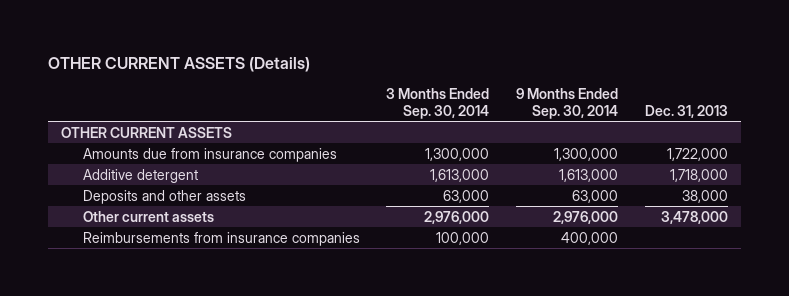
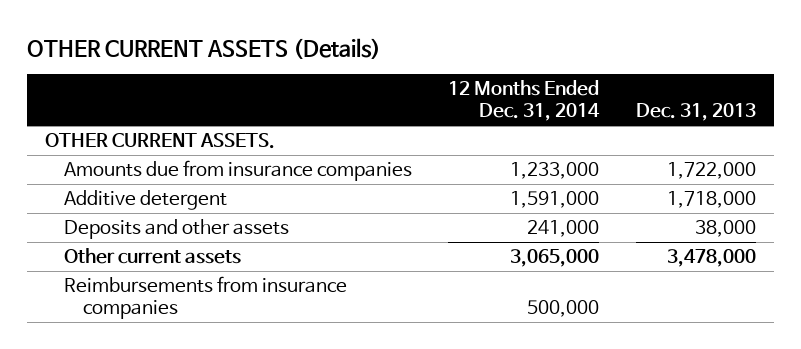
[386,87,490,119] 3 Months Ended Sep. 30, 2014 -> none
[516,87,619,119] 9 Months Ended Sep. 30, 2014 -> none
none -> [448,80,601,122] 12 Months Ended Dec. 31, 2014
[60,126,232,138] OTHER CURRENT ASSETS -> [44,133,275,150] OTHER CURRENT ASSETS.

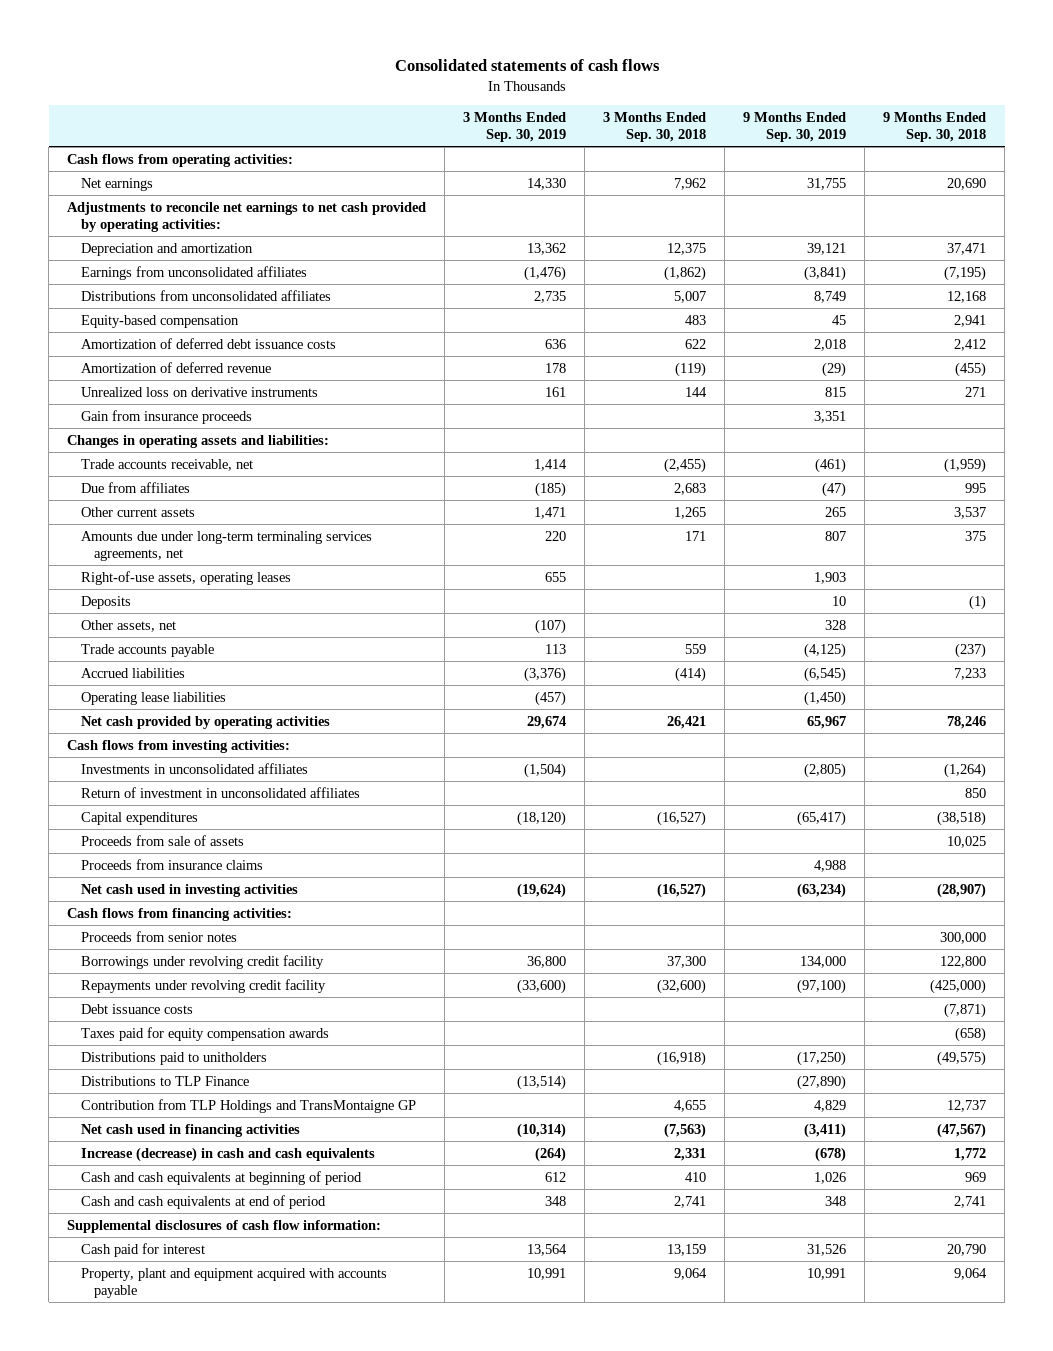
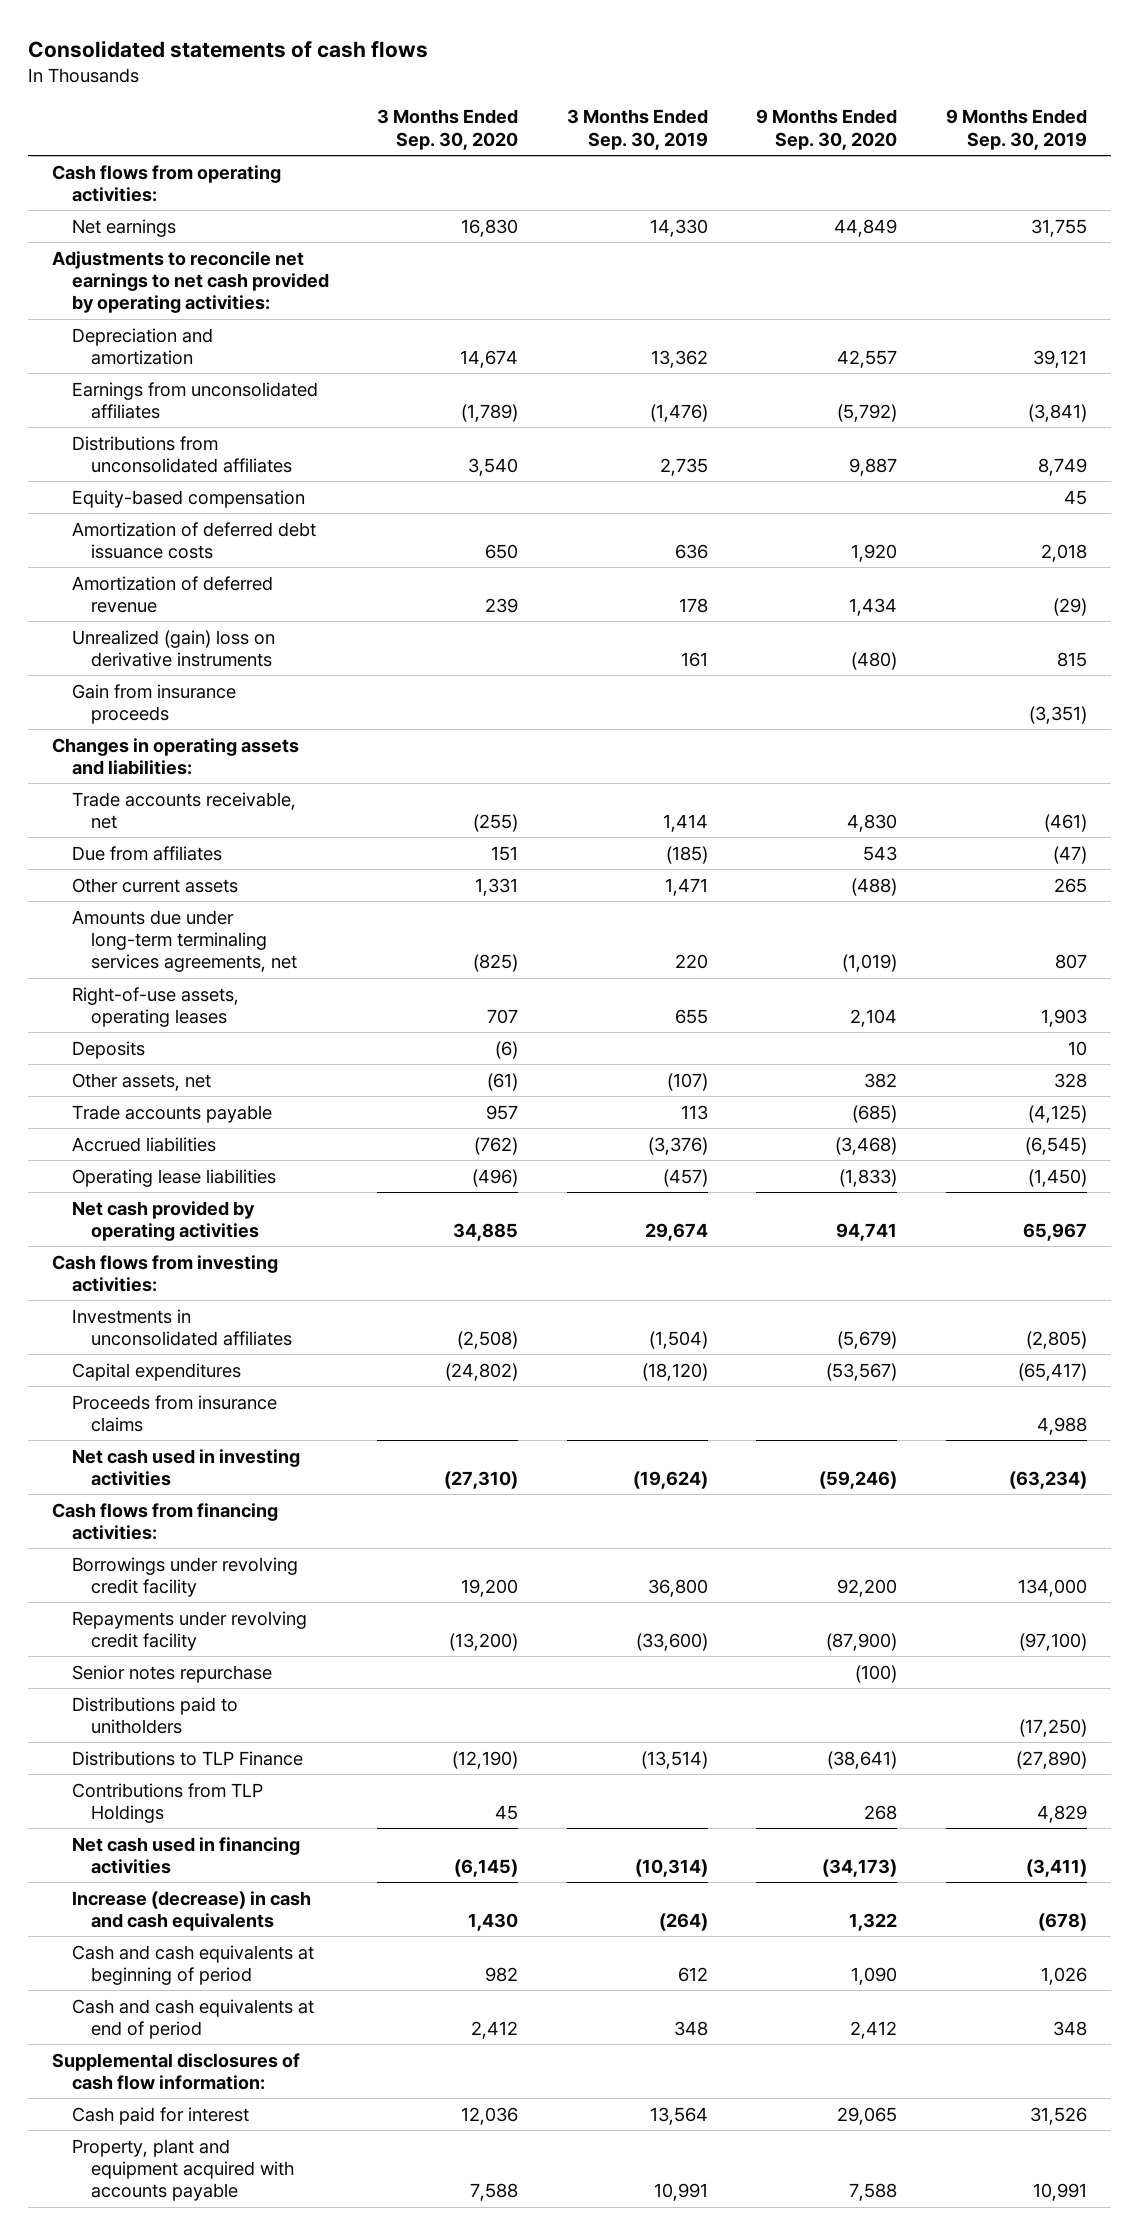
[603,111,707,142] 3 Months Ended Sep. 30, 2018 -> none
[883,111,987,142] 9 Months Ended Sep. 30, 2018 -> none
none -> [377,109,519,150] 3 Months Ended Sep. 30, 2020
none -> [756,109,898,150] 9 Months Ended Sep. 30, 2020
[80,386,318,397] Unrealized loss on derivative instruments -> [71,629,275,667] Unrealized (gain) loss on derivative instruments
[814,410,847,423] 3,351 -> [1029,705,1088,724] (3,351)
[80,786,360,798] Return of investment in unconsolidated affiliates -> none
[80,834,244,846] Proceeds from sale of assets -> none
[80,930,237,942] Proceeds from senior notes -> none
[80,1003,193,1014] Debt issuance costs -> none
[80,1026,329,1041] Taxes paid for equity compensation awards -> none
none -> [71,1664,272,1683] Senior notes repurchase
[80,1098,416,1113] Contribution from TLP Holdings and TransMontaigne GP -> [71,1782,263,1823] Contributions from TLP Holdings

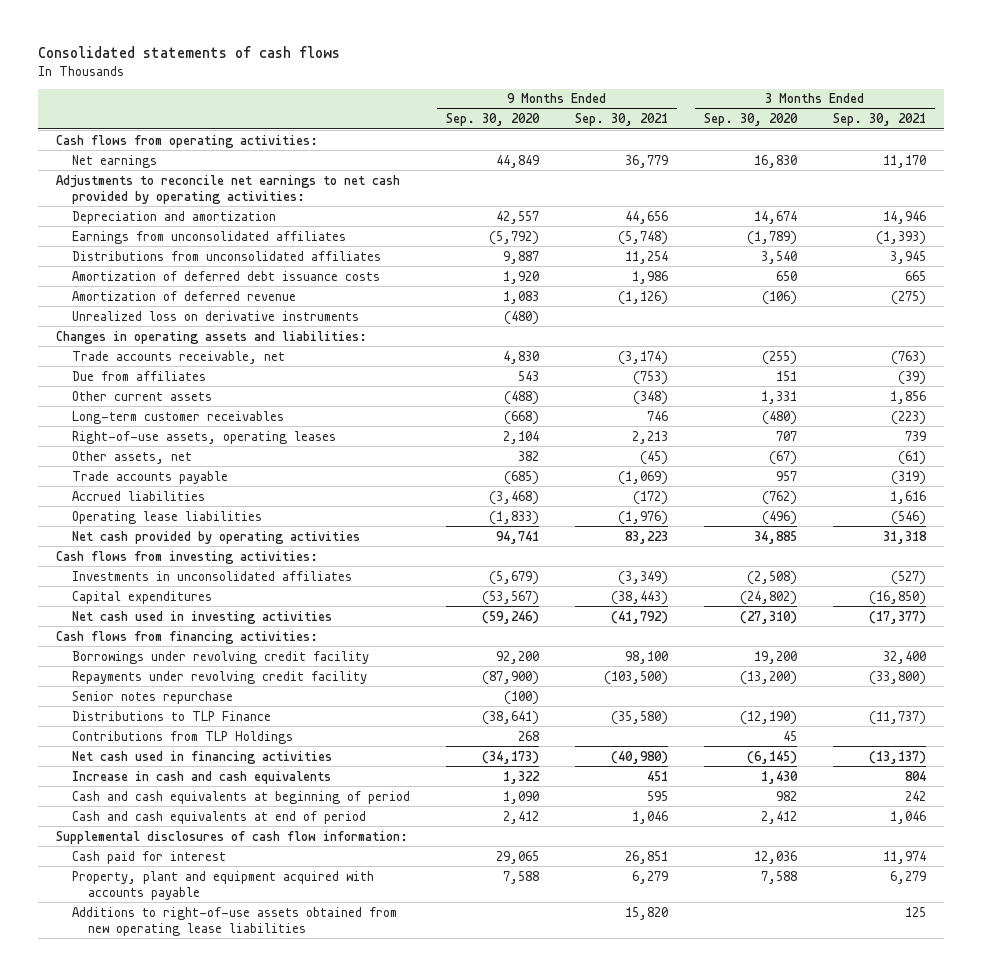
[566,109,708,150] 3 Months Ended Sep. 30, 2019 -> none
[946,109,1088,150] 9 Months Ended Sep. 30, 2019 -> none
none -> [574,113,668,127] Sep. 30, 2021
none -> [832,113,926,127] Sep. 30, 2021
[71,489,305,508] Equity-based compensation -> none
[71,683,236,724] Gain from insurance proceeds -> none
[485,597,519,613] 239 -> [761,290,797,305] (106)
[849,597,898,616] 1,434 -> [502,290,539,304] 1,083
[71,629,275,667] Unrealized (gain) loss on derivative instruments -> [71,310,359,321] Unrealized loss on derivative instruments
[71,909,298,973] Amounts due under long-term terminaling services agreements, net -> none
none -> [71,410,284,424] Long-term customer receivables
[71,1040,145,1059] Deposits -> none
[487,1072,519,1091] (61) -> [768,450,797,465] (67)
[71,1394,277,1432] Proceeds from insurance claims -> none
[71,1696,238,1734] Distributions paid to unitholders -> none
[71,1890,311,1931] Increase (decrease) in cash and cash equivalents -> [71,770,331,784] Increase in cash and cash equivalents
none -> [71,906,397,936] Additions to right-of-use assets obtained from new operating lease liabilities

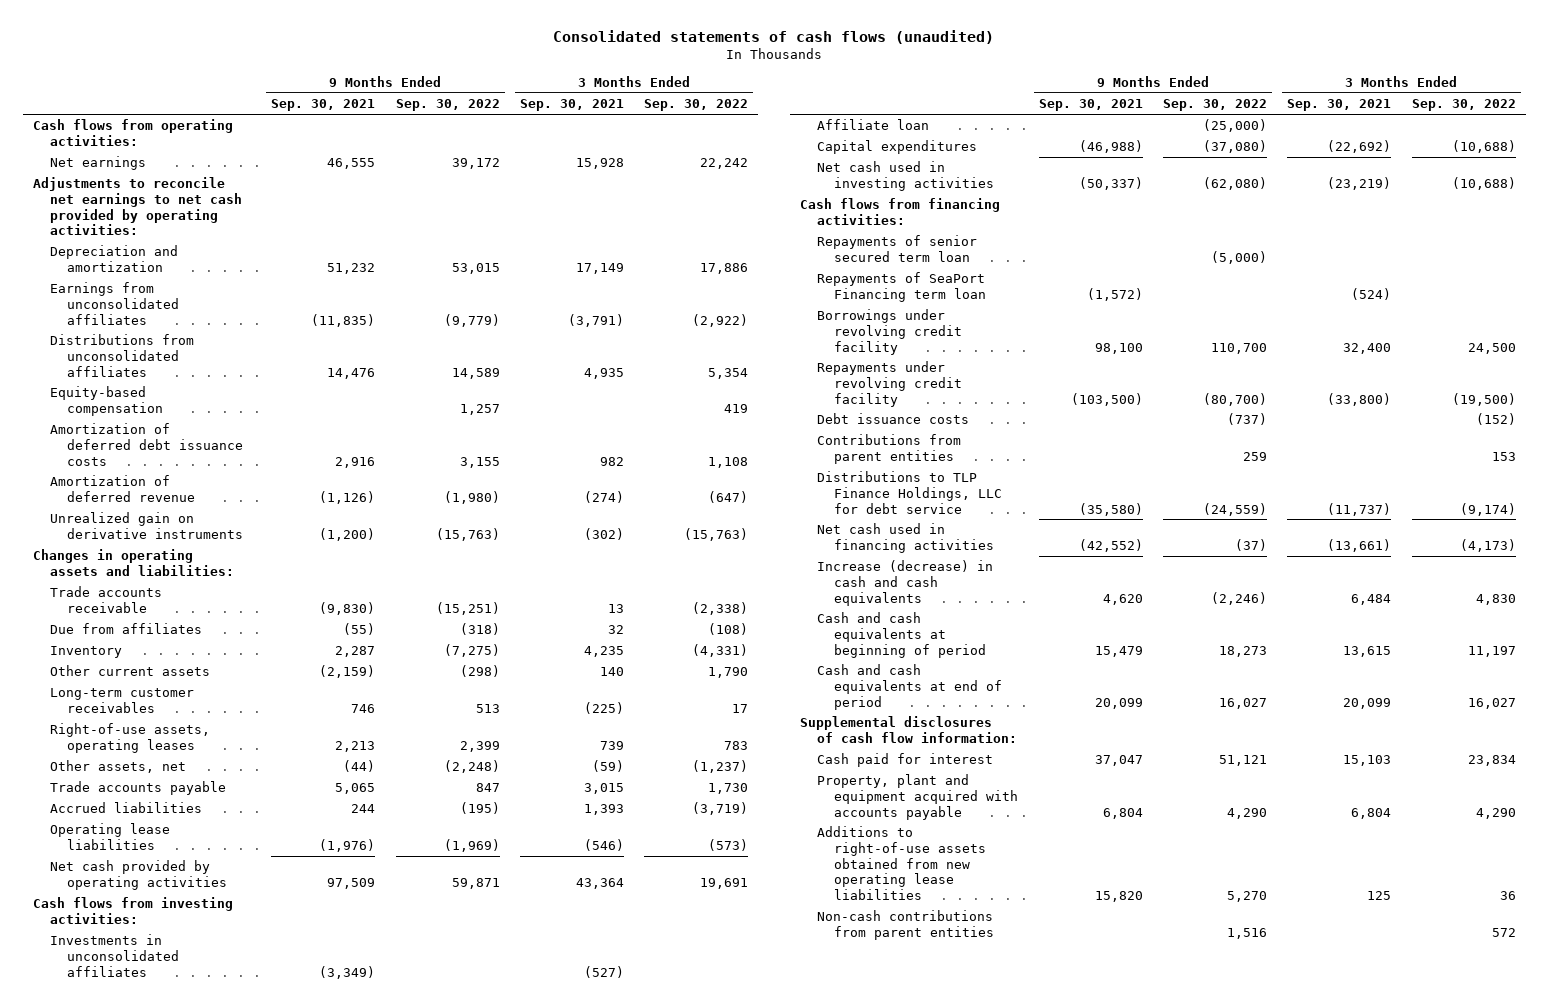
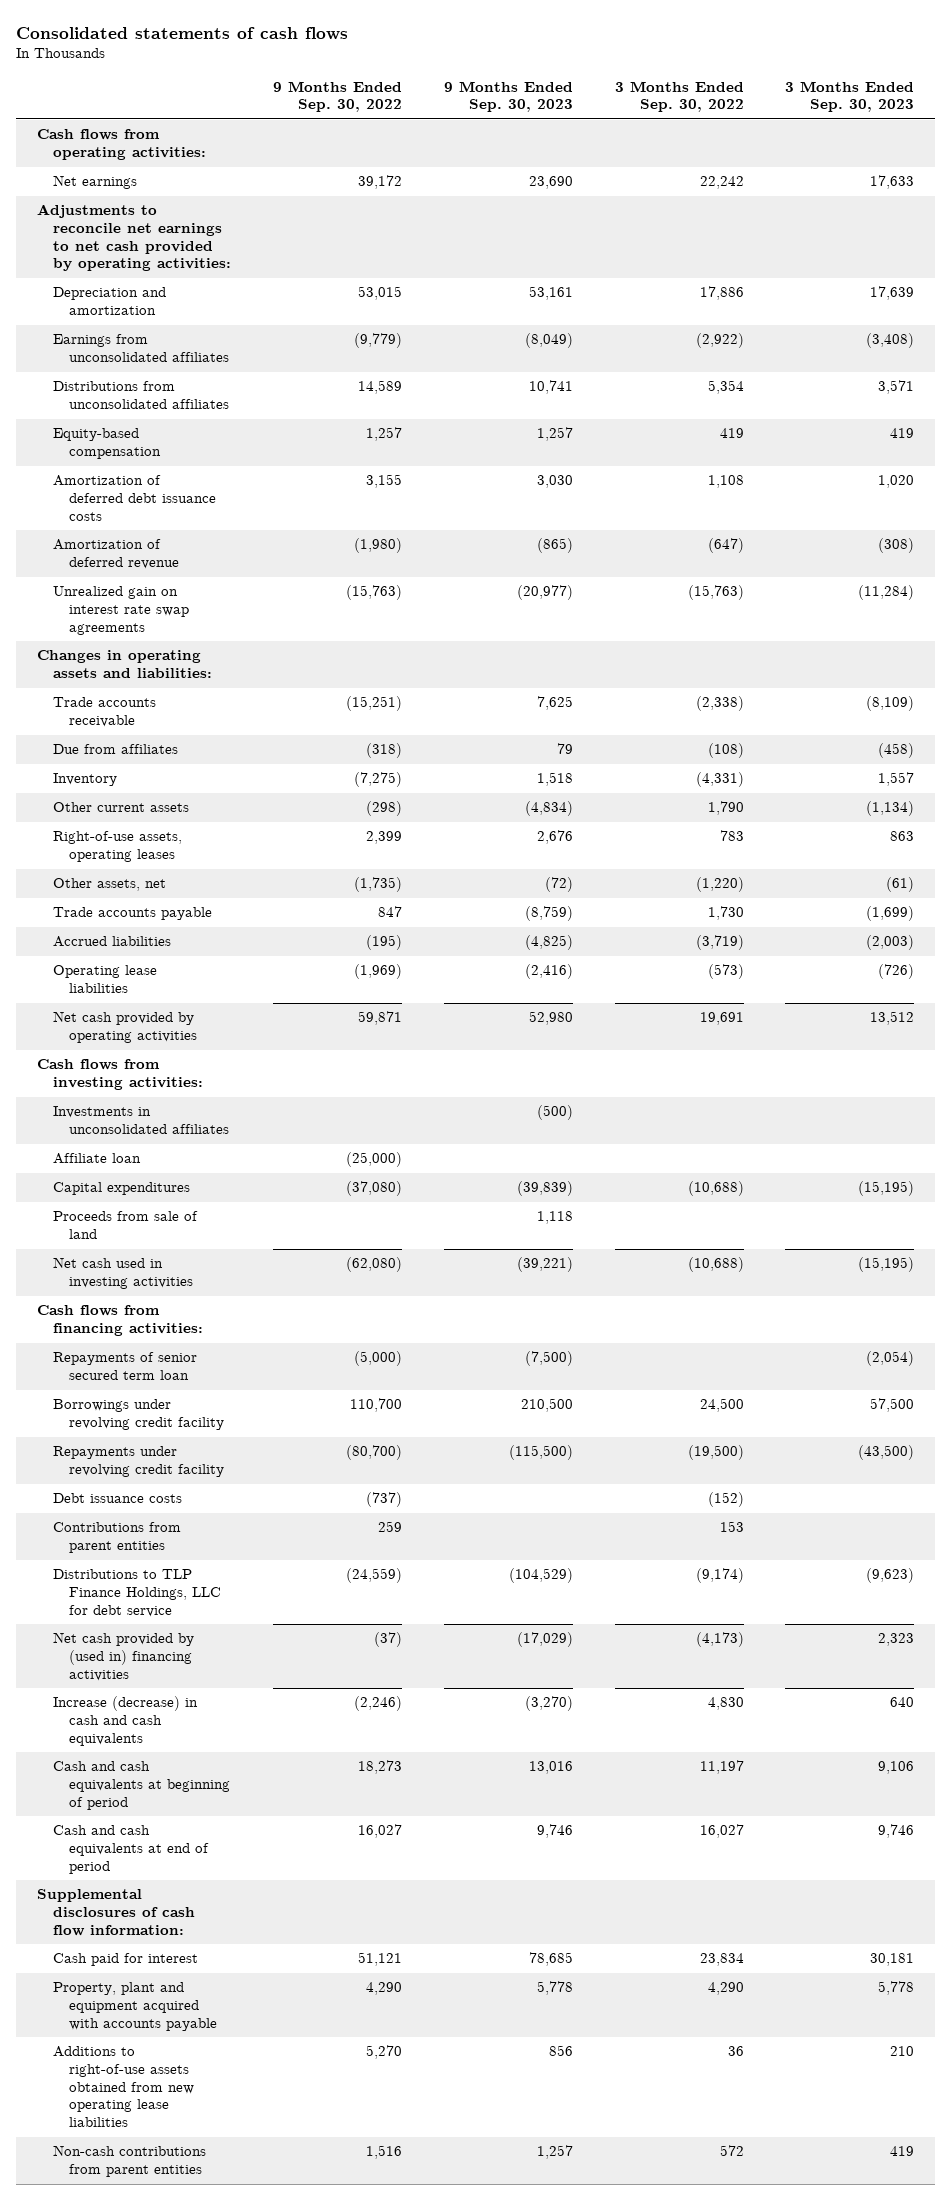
[553,30,995,45] Consolidated statements of cash flows (unaudited) -> [16,26,349,40] Consolidated statements of cash flows
[271,99,376,112] Sep. 30, 2021 -> none
[519,99,624,112] Sep. 30, 2021 -> none
none -> [443,80,573,113] 9 Months Ended Sep. 30, 2023
none -> [785,80,915,113] 3 Months Ended Sep. 30, 2023
[49,512,243,539] Unrealized gain on derivative instruments -> [53,586,190,635] Unrealized gain on interest rate swap agreements
[49,688,194,713] Long-term customer receivables -> none
[443,760,500,774] (2,248) -> [354,877,403,893] (1,735)
[692,760,749,774] (1,237) -> [695,877,744,893] (1,220)
none -> [53,1211,199,1240] Proceeds from sale of land
[817,272,987,302] Repayments of SeaPort Financing term loan -> none
[817,523,995,553] Net cash used in financing activities -> [53,1632,195,1681] Net cash provided by (used in) financing activities

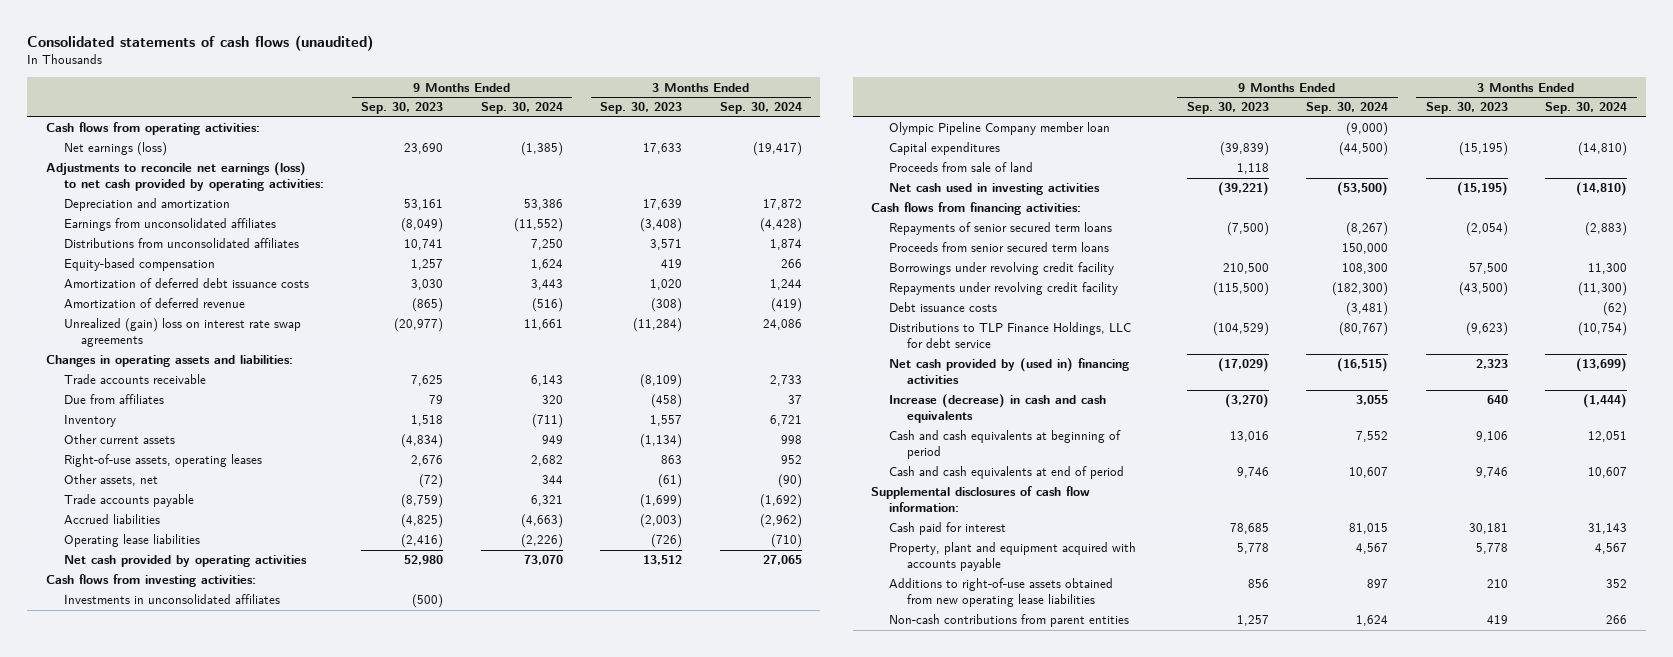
[16,26,349,40] Consolidated statements of cash flows -> [27,35,374,52] Consolidated statements of cash flows (unaudited)
[273,80,403,113] 9 Months Ended Sep. 30, 2022 -> none
[614,80,744,113] 3 Months Ended Sep. 30, 2022 -> none
none -> [480,102,563,115] Sep. 30, 2024
none -> [719,102,802,115] Sep. 30, 2024
[53,175,138,190] Net earnings -> [63,142,167,157] Net earnings (loss)
[37,204,232,272] Adjustments to reconcile net earnings to net cash provided by operating activities: -> [45,162,324,192] Adjustments to reconcile net earnings (loss) to net cash provided by operating activities:
[53,586,190,635] Unrealized gain on interest rate swap agreements -> [63,318,301,348] Unrealized (gain) loss on interest rate swap agreements
[53,1153,142,1165] Affiliate loan -> none
none -> [889,122,1111,136] Olympic Pipeline Company member loan
[53,1352,198,1381] Repayments of senior secured term loan -> [889,222,1113,236] Repayments of senior secured term loans
none -> [889,242,1110,253] Proceeds from senior secured term loans
[53,1522,182,1554] Contributions from parent entities -> none

